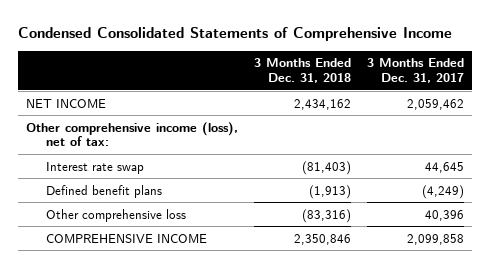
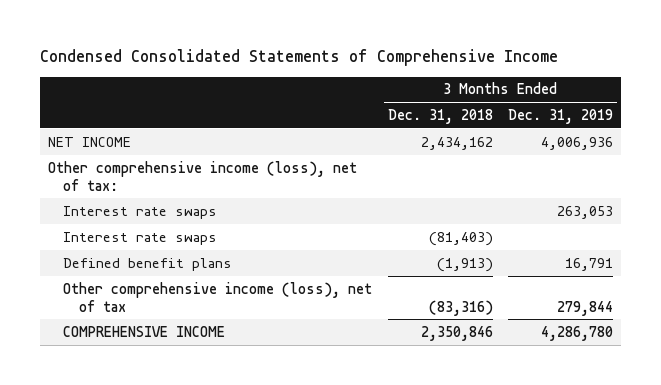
[366,58,464,83] 3 Months Ended Dec. 31, 2017 -> none
none -> [508,108,614,124] Dec. 31, 2019
none -> [63,205,218,219] Interest rate swaps
[46,161,145,174] Interest rate swap -> [63,231,218,245] Interest rate swaps
[46,208,187,222] Other comprehensive loss -> [63,281,373,312] Other comprehensive income (loss), net of tax

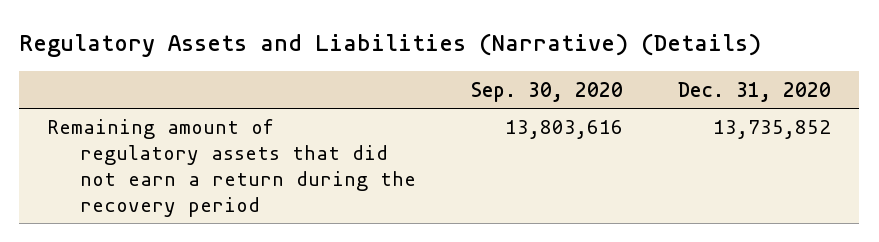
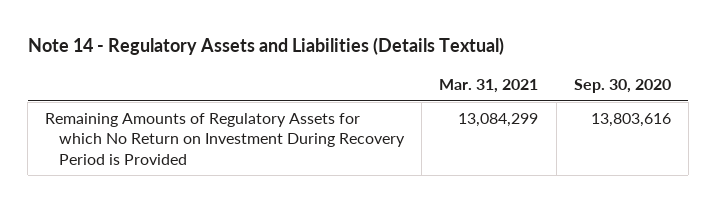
[19,32,762,57] Regulatory Assets and Liabilities (Narrative) (Details) -> [27,37,504,56] Note 14 - Regulatory Assets and Liabilities (Details Textual)
[678,81,832,102] Dec. 31, 2020 -> none
none -> [439,79,539,94] Mar. 31, 2021
[47,119,416,218] Remaining amount of regulatory assets that did not earn a return during the recovery period -> [45,113,406,165] Remaining Amounts of Regulatory Assets for which No Return on Investment During Recovery Period is Provided

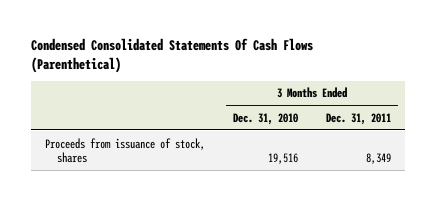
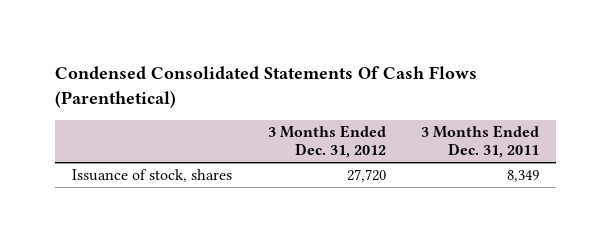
[232,112,298,125] Dec. 31, 2010 -> none
none -> [267,124,386,159] 3 Months Ended Dec. 31, 2012
[44,137,205,164] Proceeds from issuance of stock, shares -> [72,169,233,183] Issuance of stock, shares

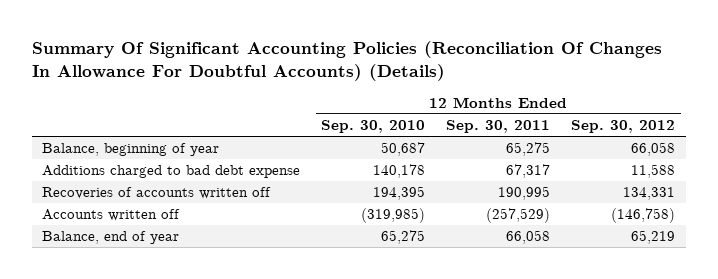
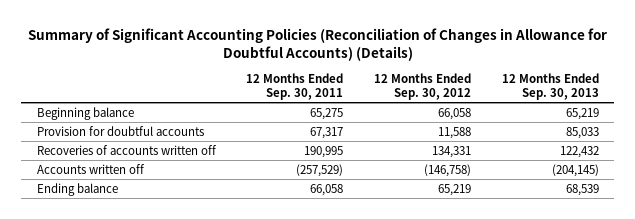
[31,41,662,82] Summary Of Significant Accounting Policies (Reconciliation Of Changes In Allowance For Doubtful Accounts) (Details) -> [27,27,607,61] Summary of Significant Accounting Policies (Reconciliation of Changes in Allowance for Doubtful Accounts) (Details)
[321,120,426,134] Sep. 30, 2010 -> none
none -> [501,73,599,100] 12 Months Ended Sep. 30, 2013
[42,143,220,157] Balance, beginning of year -> [36,106,134,120] Beginning balance
[42,165,301,179] Additions charged to bad debt expense -> [36,125,204,136] Provision for doubtful accounts
[42,231,180,245] Balance, end of year -> [36,182,118,196] Ending balance

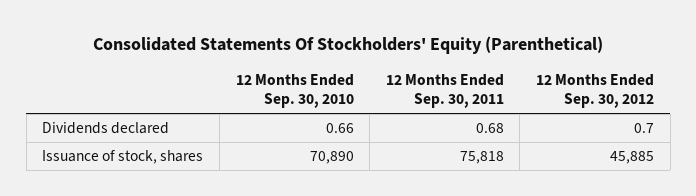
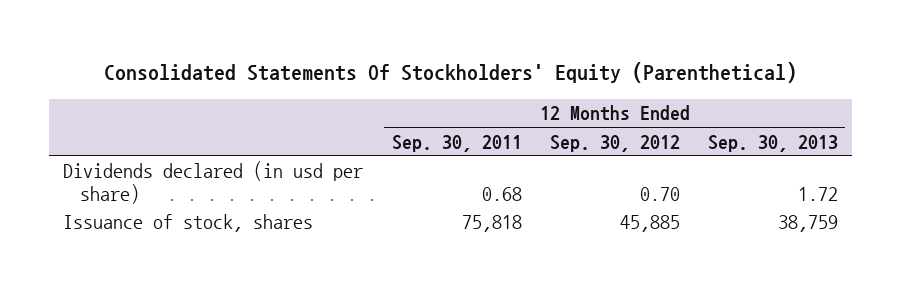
[235,74,354,109] 12 Months Ended Sep. 30, 2010 -> none
none -> [707,134,838,152] Sep. 30, 2013
[42,122,170,135] Dividends declared -> [63,161,364,205] Dividends declared (in usd per share)
[633,123,654,134] 0.7 -> [639,187,680,202] 0.70

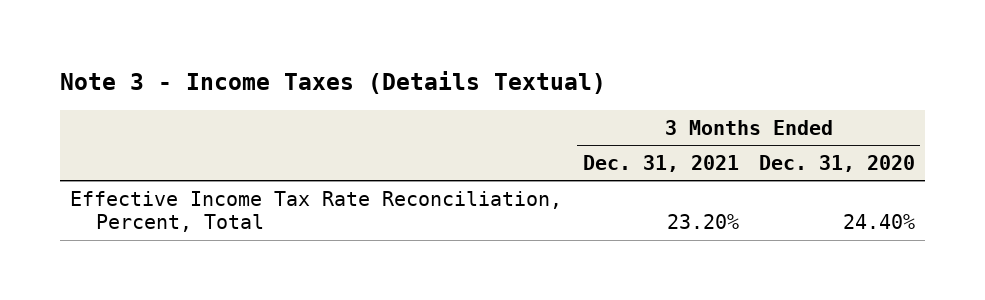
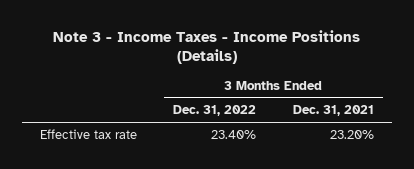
[59,71,606,95] Note 3 - Income Taxes (Details Textual) -> [52,29,360,64] Note 3 - Income Taxes - Income Positions (Details)
[758,154,915,172] Dec. 31, 2020 -> none
none -> [173,105,257,117] Dec. 31, 2022
[70,190,563,233] Effective Income Tax Rate Reconciliation, Percent, Total -> [40,129,138,140] Effective tax rate

